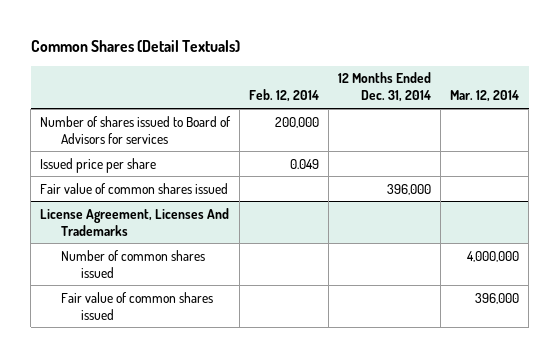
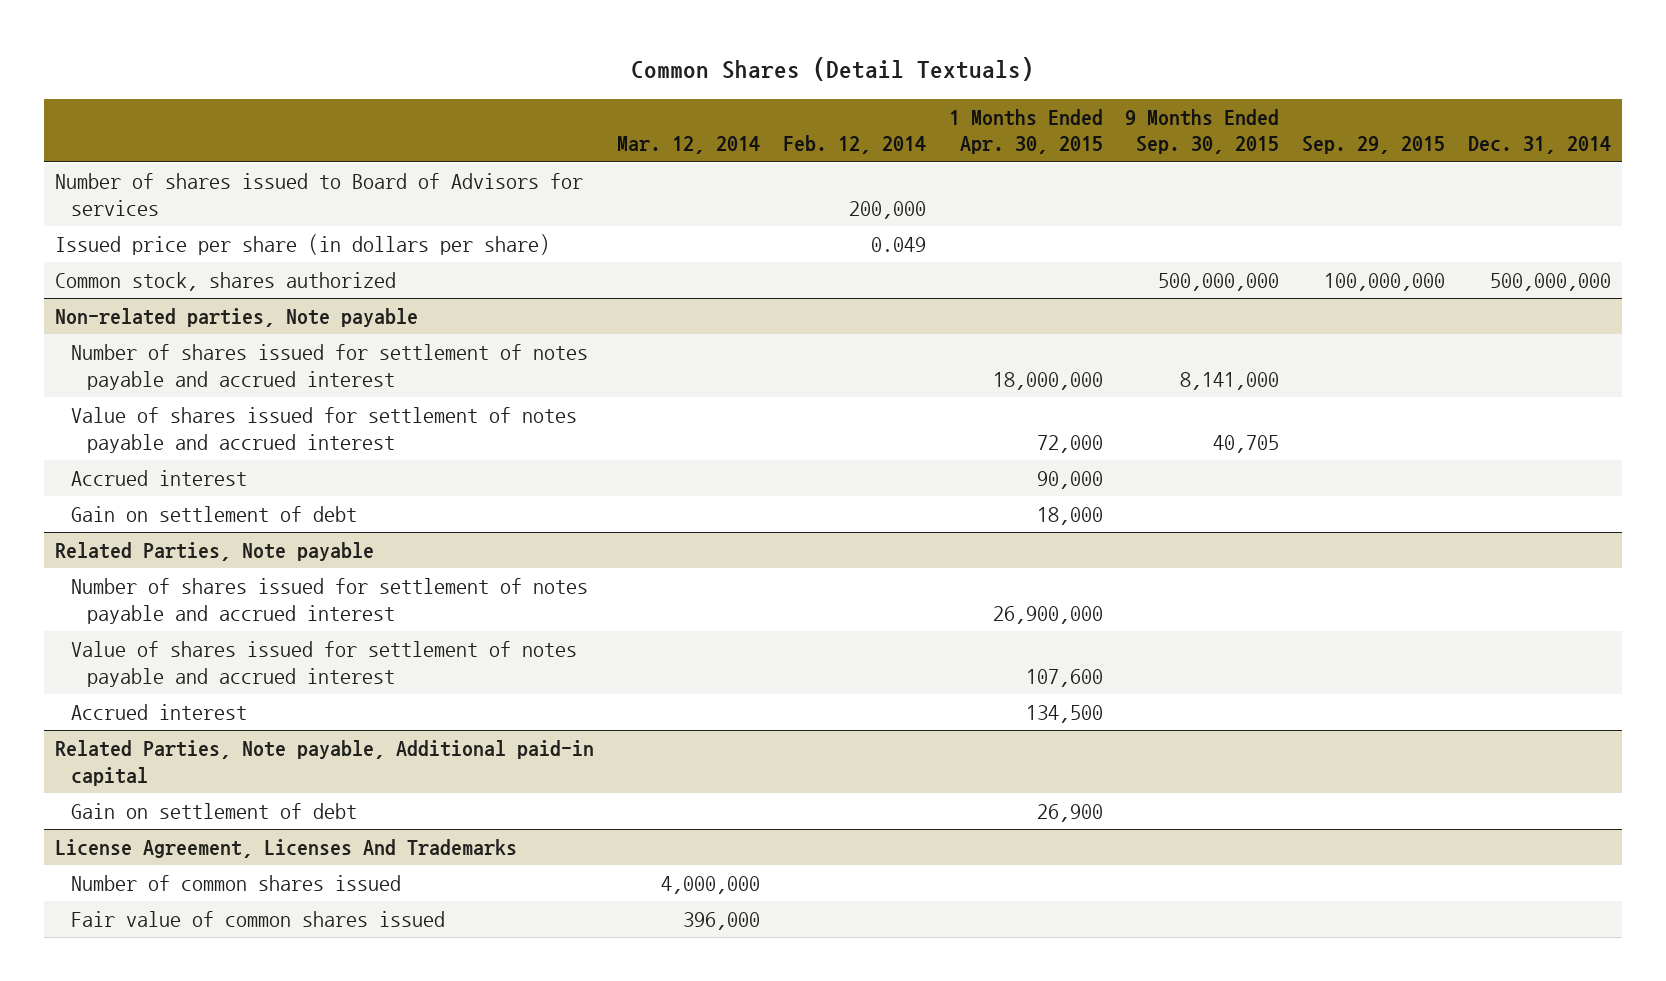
[338,72,432,103] 12 Months Ended Dec. 31, 2014 -> none
none -> [948,108,1103,155] 1 Months Ended Apr. 30, 2015
none -> [1125,108,1280,155] 9 Months Ended Sep. 30, 2015
none -> [1302,136,1446,155] Sep. 29, 2015
none -> [1468,136,1612,155] Dec. 31, 2014
[40,182,229,194] Fair value of common shares issued -> none
[40,157,157,173] Issued price per share -> [54,234,550,256] Issued price per share (in dollars per share)
none -> [54,272,396,292] Common stock, shares authorized
none -> [54,308,418,328] Non-related parties, Note payable
none -> [70,344,588,390] Number of shares issued for settlement of notes payable and accrued interest
none -> [70,407,577,453] Value of shares issued for settlement of notes payable and accrued interest
none -> [70,470,247,487] Accrued interest
none -> [70,506,357,523] Gain on settlement of debt
none -> [54,542,374,562] Related Parties, Note payable
none -> [70,578,588,624] Number of shares issued for settlement of notes payable and accrued interest
none -> [70,641,577,687] Value of shares issued for settlement of notes payable and accrued interest
none -> [70,704,247,721] Accrued interest
none -> [54,740,594,786] Related Parties, Note payable, Additional paid-in capital
none -> [70,803,357,820] Gain on settlement of debt

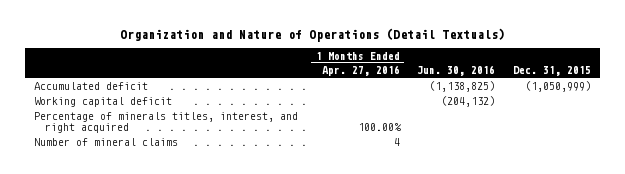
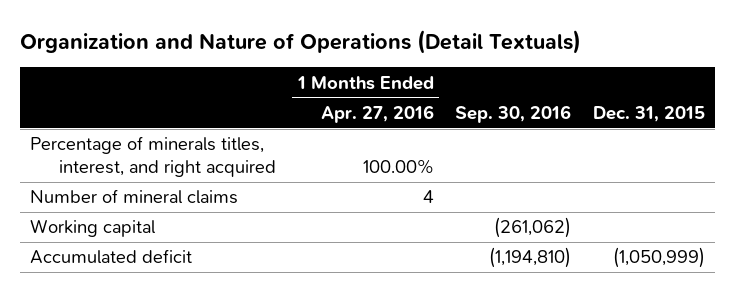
[417,65,496,77] Jun. 30, 2016 -> none
none -> [455,104,572,123] Sep. 30, 2016
[33,96,172,107] Working capital deficit -> none
none -> [30,219,156,238] Working capital
[33,81,148,90] Accumulated deficit -> [30,249,193,265] Accumulated deficit

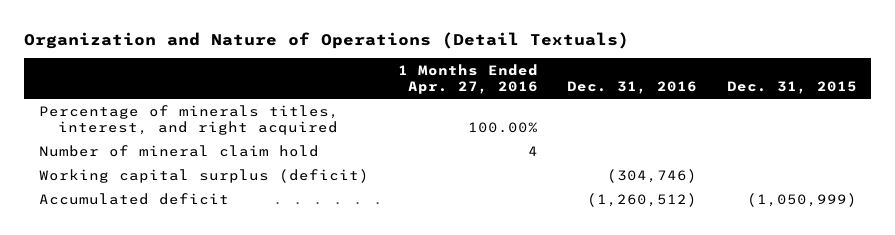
[455,104,572,123] Sep. 30, 2016 -> none
none -> [567,80,698,94] Dec. 31, 2016
[30,189,239,205] Number of mineral claims -> [38,144,319,157] Number of mineral claim hold
[30,219,156,238] Working capital -> [38,168,369,183] Working capital surplus (deficit)

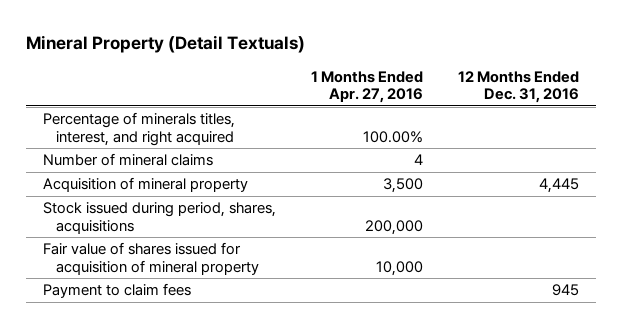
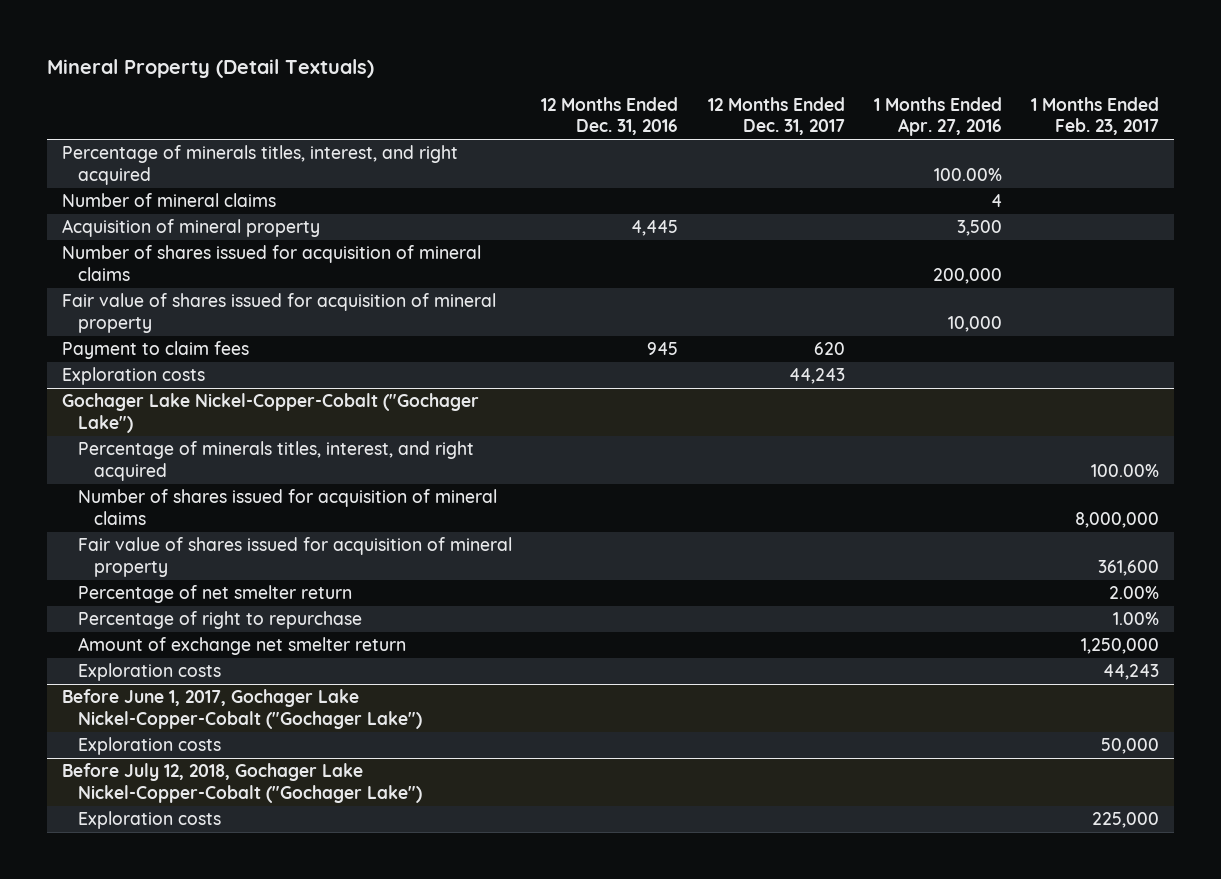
none -> [707,96,845,135] 12 Months Ended Dec. 31, 2017
none -> [1031,96,1160,135] 1 Months Ended Feb. 23, 2017
[43,202,277,234] Stock issued during period, shares, acquisitions -> [61,245,481,281] Number of shares issued for acquisition of mineral claims
none -> [61,367,205,386] Exploration costs
none -> [61,393,479,433] Gochager Lake Nickel-Copper-Cobalt ("Gochager Lake")
none -> [77,441,474,481] Percentage of minerals titles, interest, and right acquired
none -> [77,489,497,525] Number of shares issued for acquisition of mineral claims
none -> [77,537,512,577] Fair value of shares issued for acquisition of mineral property
none -> [77,585,352,604] Percentage of net smelter return
none -> [77,611,362,630] Percentage of right to repurchase
none -> [77,637,406,656] Amount of exchange net smelter return
none -> [77,663,221,682] Exploration costs
none -> [61,689,422,729] Before June 1, 2017, Gochager Lake Nickel-Copper-Cobalt ("Gochager Lake")
none -> [77,737,221,756] Exploration costs
none -> [61,763,422,803] Before July 12, 2018, Gochager Lake Nickel-Copper-Cobalt ("Gochager Lake")
none -> [77,811,221,830] Exploration costs

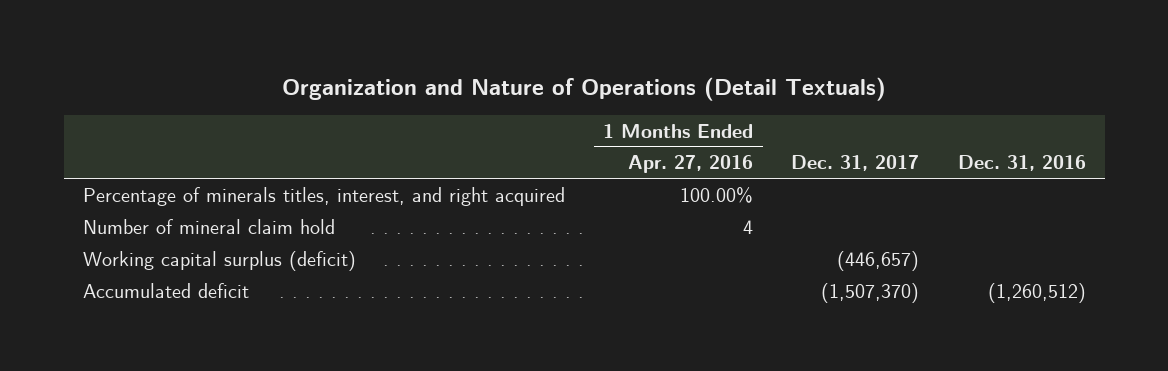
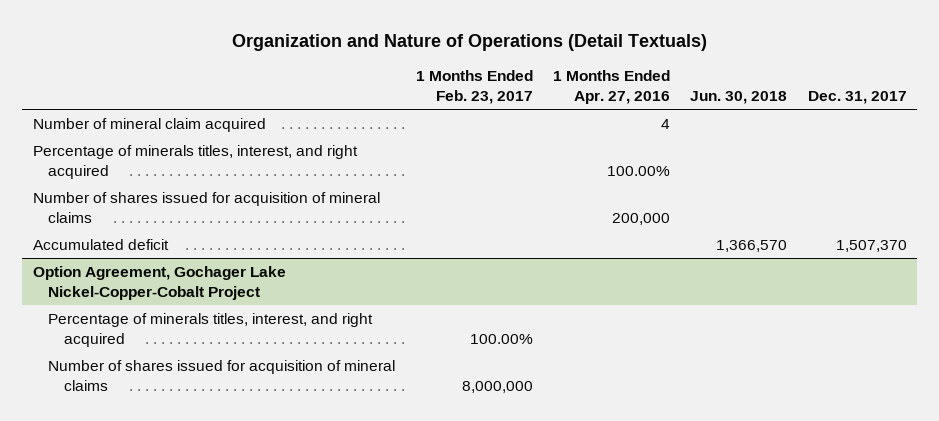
[957,155,1086,172] Dec. 31, 2016 -> none
none -> [415,70,533,104] 1 Months Ended Feb. 23, 2017
none -> [690,90,788,104] Jun. 30, 2018
none -> [32,118,266,133] Number of mineral claim acquired
[82,218,335,234] Number of mineral claim hold -> none
[82,250,356,271] Working capital surplus (deficit) -> none
none -> [32,192,380,223] Number of shares issued for acquisition of mineral claims
[821,282,920,303] (1,507,370) -> [835,240,907,253] 1,507,370
none -> [32,266,286,300] Option Agreement, Gochager Lake Nickel-Copper-Cobalt Project
none -> [48,313,374,347] Percentage of minerals titles, interest, and right acquired
none -> [48,360,396,391] Number of shares issued for acquisition of mineral claims

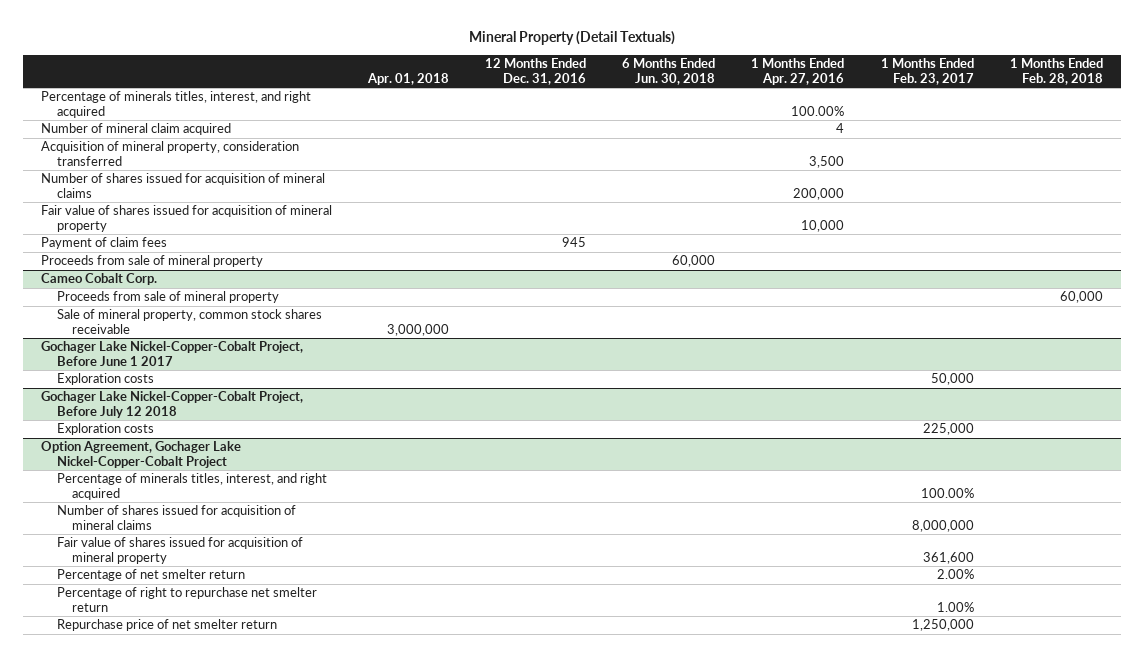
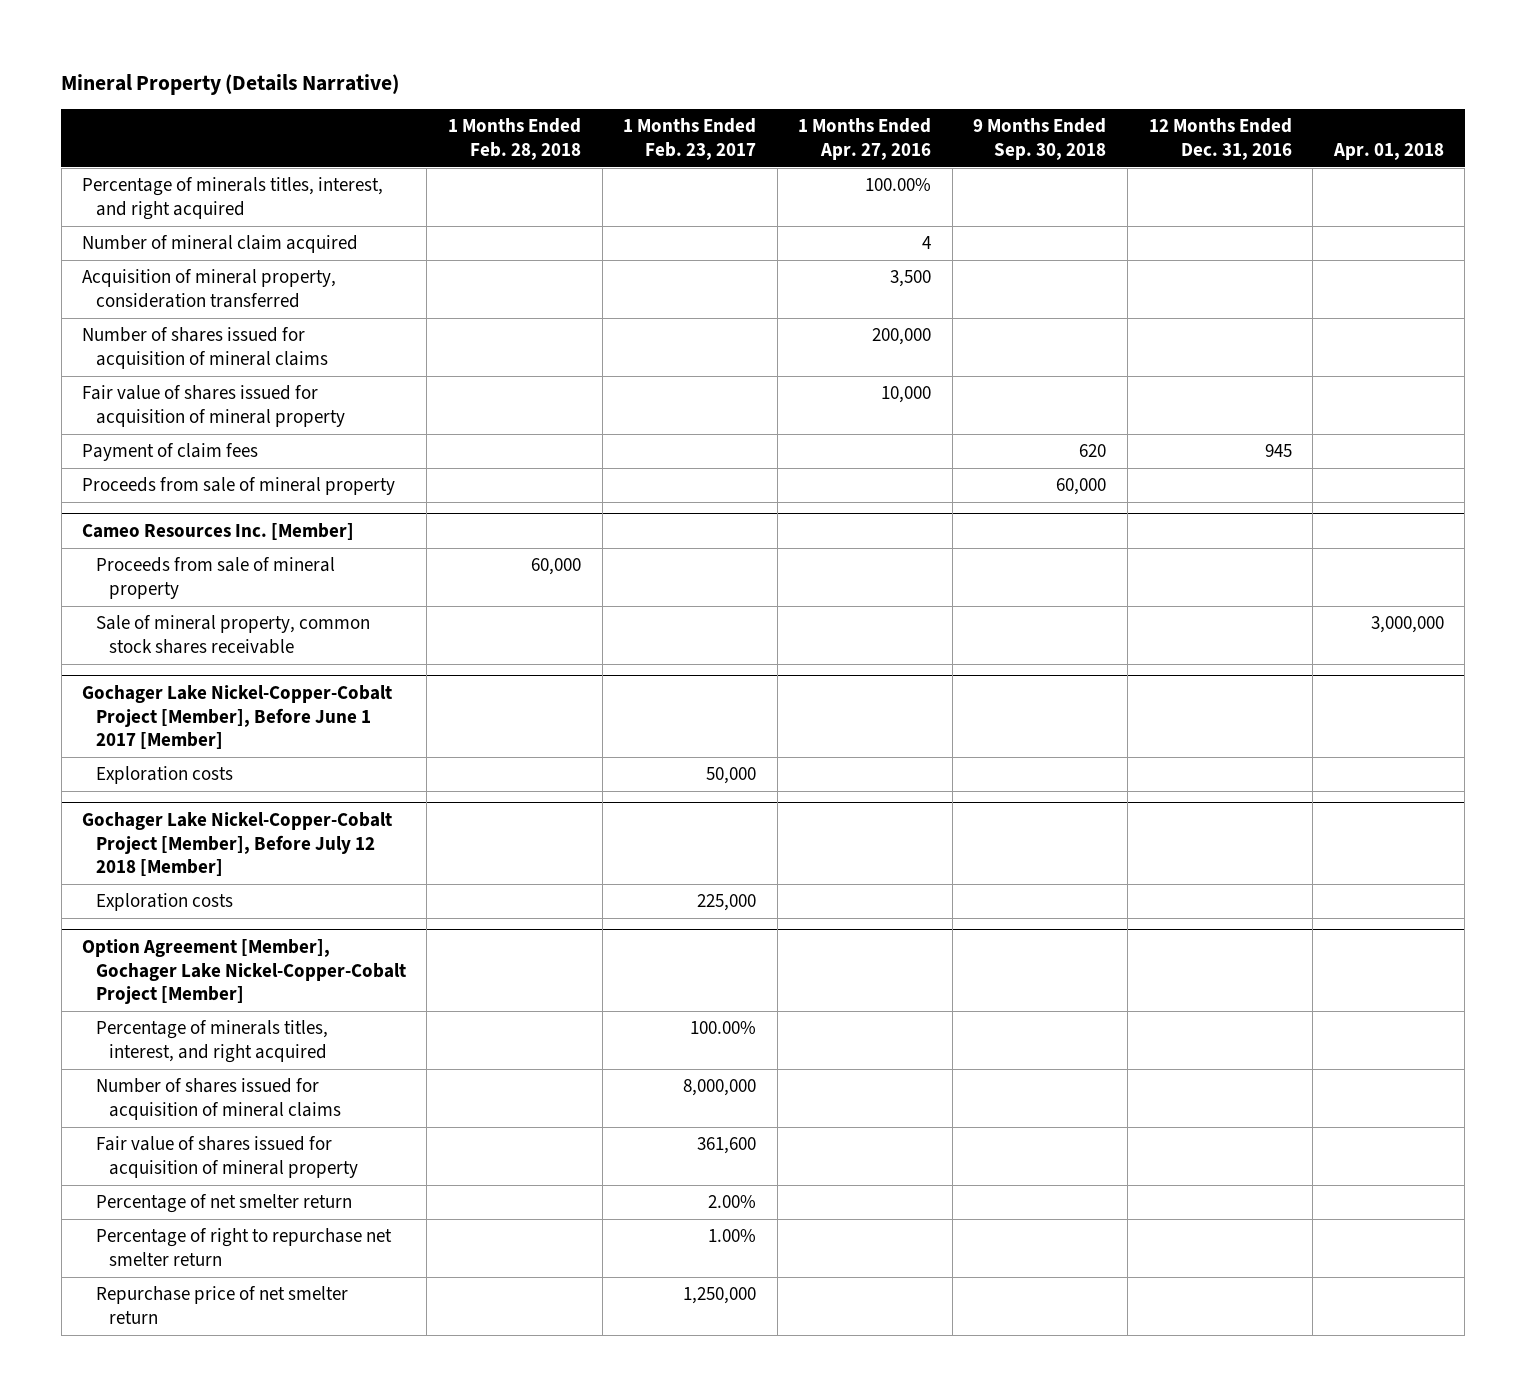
[468,31,675,46] Mineral Property (Detail Textuals) -> [61,74,400,96] Mineral Property (Details Narrative)
[622,58,716,85] 6 Months Ended Jun. 30, 2018 -> none
none -> [973,118,1107,160] 9 Months Ended Sep. 30, 2018
[41,273,158,286] Cameo Cobalt Corp. -> [82,523,355,541] Cameo Resources Inc. [Member]
[41,341,304,366] Gochager Lake Nickel-Copper-Cobalt Project, Before June 1 2017 -> [82,685,393,750] Gochager Lake Nickel-Copper-Cobalt Project [Member], Before June 1 2017 [Member]
[41,391,304,418] Gochager Lake Nickel-Copper-Cobalt Project, Before July 12 2018 -> [82,812,393,877] Gochager Lake Nickel-Copper-Cobalt Project [Member], Before July 12 2018 [Member]
[41,441,242,468] Option Agreement, Gochager Lake Nickel-Copper-Cobalt Project -> [82,939,406,1005] Option Agreement [Member], Gochager Lake Nickel-Copper-Cobalt Project [Member]

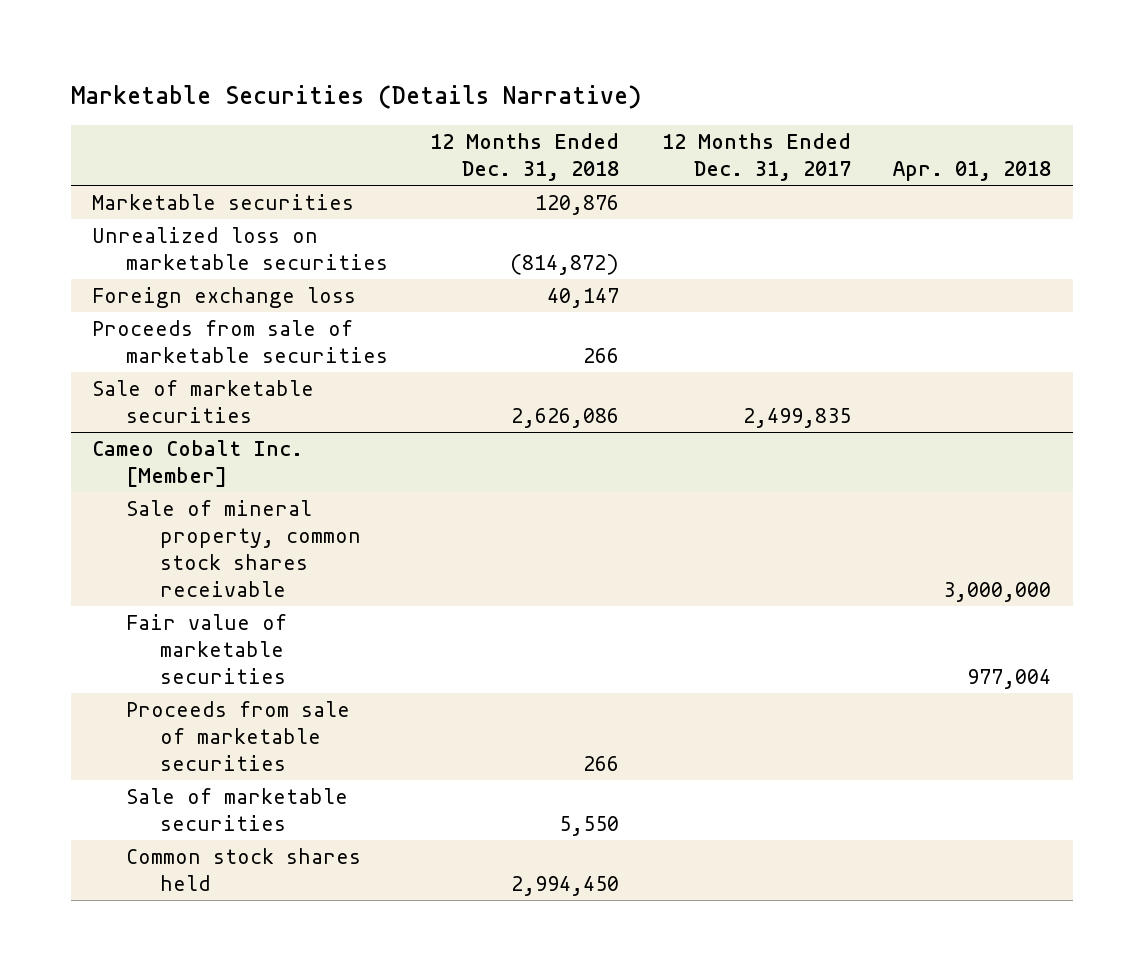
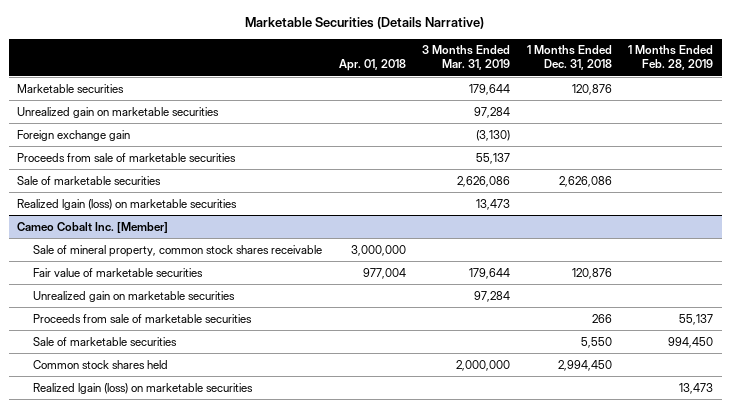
[430,133,620,182] 12 Months Ended Dec. 31, 2018 -> none
[661,133,851,182] 12 Months Ended Dec. 31, 2017 -> none
none -> [422,45,511,71] 3 Months Ended Mar. 31, 2019
none -> [526,45,612,71] 1 Months Ended Dec. 31, 2018
none -> [628,45,714,71] 1 Months Ended Feb. 28, 2019
[91,226,388,270] Unrealized loss on marketable securities -> [17,106,220,118] Unrealized gain on marketable securities
[91,286,356,308] Foreign exchange loss -> [17,129,131,141] Foreign exchange gain
none -> [17,198,238,210] Realized lgain (loss) on marketable securities
none -> [33,290,236,302] Unrealized gain on marketable securities
none -> [33,382,254,394] Realized lgain (loss) on marketable securities

